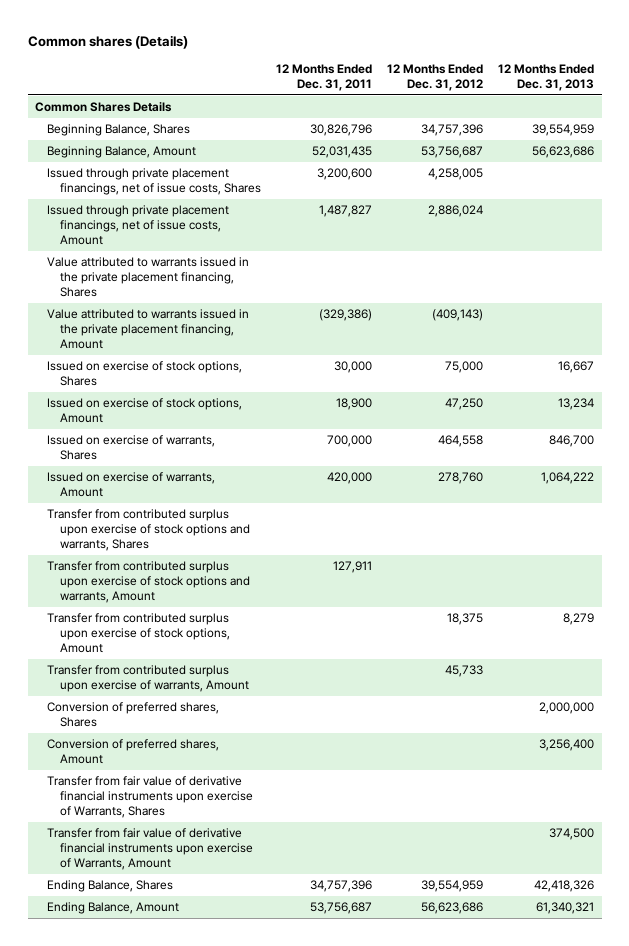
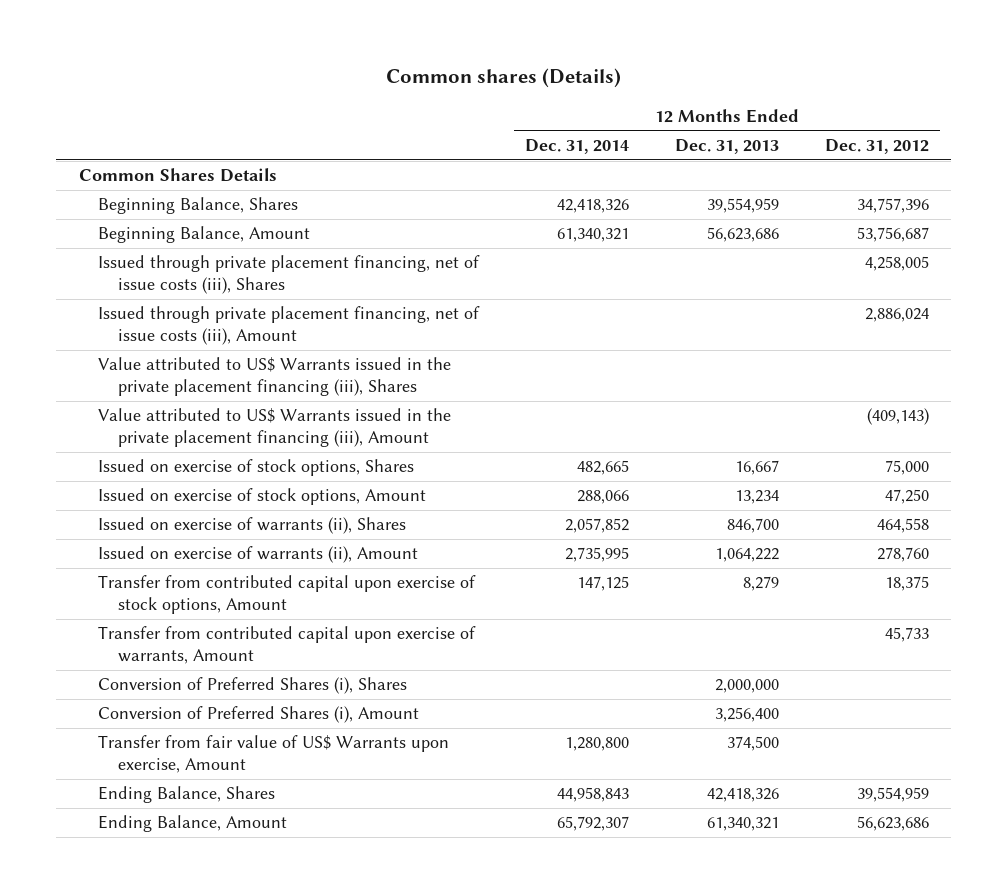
[275,63,372,91] 12 Months Ended Dec. 31, 2011 -> none
none -> [525,138,630,154] Dec. 31, 2014
[47,168,261,196] Issued through private placement financings, net of issue costs, Shares -> [98,255,481,295] Issued through private placement financing, net of issue costs (iii), Shares
[47,205,230,246] Issued through private placement financings, net of issue costs, Amount -> [98,306,481,346] Issued through private placement financing, net of issue costs (iii), Amount
[47,257,250,298] Value attributed to warrants issued in the private placement financing, Shares -> [98,357,452,397] Value attributed to US$ Warrants issued in the private placement financing (iii), Shares
[47,309,250,350] Value attributed to warrants issued in the private placement financing, Amount -> [98,408,452,448] Value attributed to US$ Warrants issued in the private placement financing (iii), Amount
[47,509,250,552] Transfer from contributed surplus upon exercise of stock options and warrants, Shares -> none
[47,561,250,604] Transfer from contributed surplus upon exercise of stock options and warrants, Amount -> none
[47,776,253,819] Transfer from fair value of derivative financial instruments upon exercise of Warrants, Shares -> none
[47,435,216,461] Issued on exercise of warrants, Shares -> [98,517,407,535] Issued on exercise of warrants (ii), Shares
[47,472,216,498] Issued on exercise of warrants, Amount -> [98,546,419,564] Issued on exercise of warrants (ii), Amount
[47,613,230,654] Transfer from contributed surplus upon exercise of stock options, Amount -> [98,575,477,615] Transfer from contributed capital upon exercise of stock options, Amount
[47,665,249,693] Transfer from contributed surplus upon exercise of warrants, Amount -> [98,626,477,665] Transfer from contributed capital upon exercise of warrants, Amount
[47,702,220,728] Conversion of preferred shares, Shares -> [98,677,408,695] Conversion of Preferred Shares (i), Shares
[47,739,220,765] Conversion of preferred shares, Amount -> [98,706,420,724] Conversion of Preferred Shares (i), Amount
[47,828,253,871] Transfer from fair value of derivative financial instruments upon exercise of Warrants, Amount -> [98,735,450,774] Transfer from fair value of US$ Warrants upon exercise, Amount

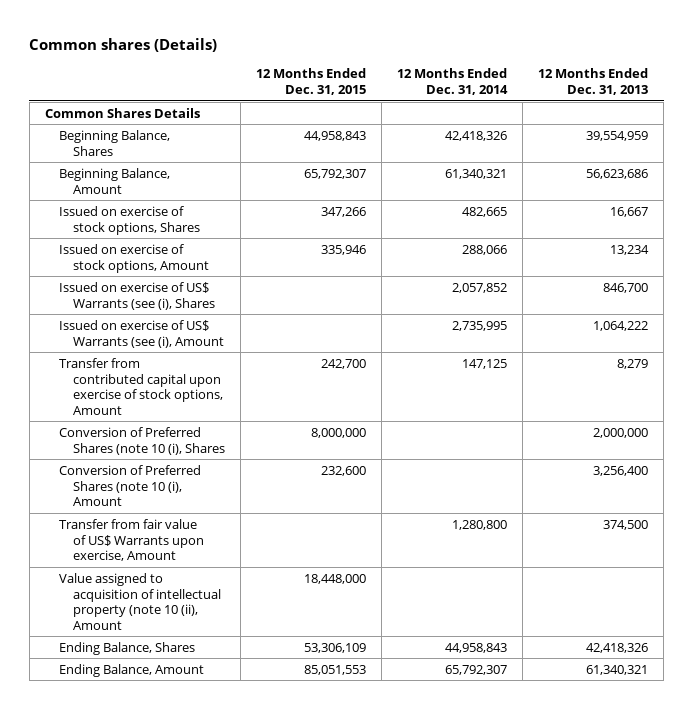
[824,138,929,154] Dec. 31, 2012 -> none
none -> [255,68,366,96] 12 Months Ended Dec. 31, 2015
[98,255,481,295] Issued through private placement financing, net of issue costs (iii), Shares -> none
[98,306,481,346] Issued through private placement financing, net of issue costs (iii), Amount -> none
[98,357,452,397] Value attributed to US$ Warrants issued in the private placement financing (iii), Shares -> none
[98,408,452,448] Value attributed to US$ Warrants issued in the private placement financing (iii), Amount -> none
[98,517,407,535] Issued on exercise of warrants (ii), Shares -> [58,281,215,310] Issued on exercise of US$ Warrants (see (i), Shares
[98,546,419,564] Issued on exercise of warrants (ii), Amount -> [58,319,224,348] Issued on exercise of US$ Warrants (see (i), Amount
[98,626,477,665] Transfer from contributed capital upon exercise of warrants, Amount -> none
[98,677,408,695] Conversion of Preferred Shares (i), Shares -> [58,426,225,455] Conversion of Preferred Shares (note 10 (i), Shares
[98,706,420,724] Conversion of Preferred Shares (i), Amount -> [58,464,201,507] Conversion of Preferred Shares (note 10 (i), Amount
none -> [58,572,221,630] Value assigned to acquisition of intellectual property (note 10 (ii), Amount

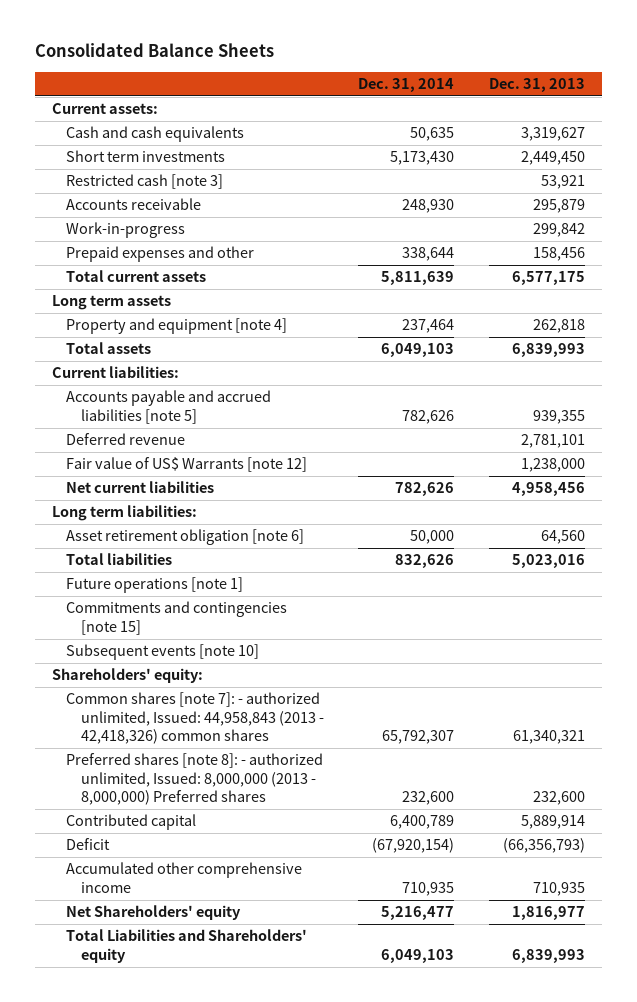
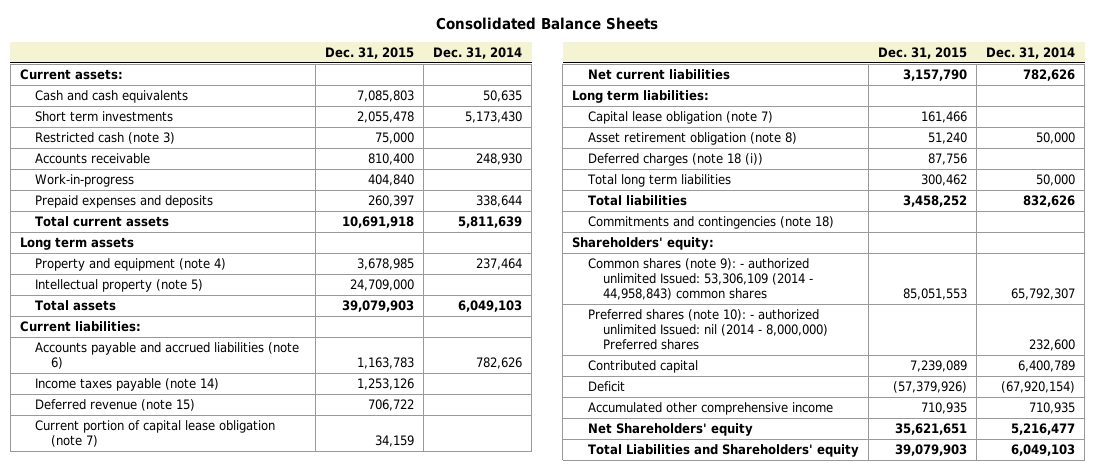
[488,77,585,92] Dec. 31, 2013 -> none
none -> [325,47,415,60] Dec. 31, 2015
[66,174,224,190] Restricted cash [note 3] -> [35,132,176,145] Restricted cash (note 3)
[66,246,255,263] Prepaid expenses and other -> [35,195,214,209] Prepaid expenses and deposits
[66,318,288,335] Property and equipment [note 4] -> [35,258,227,272] Property and equipment (note 4)
none -> [35,279,204,293] Intellectual property (note 5)
[66,457,308,473] Fair value of US$ Warrants [note 12] -> none
[66,390,272,424] Accounts payable and accrued liabilities [note 5] -> [35,342,300,369] Accounts payable and accrued liabilities (note 6)
none -> [35,378,220,392] Income taxes payable (note 14)
[66,433,186,446] Deferred revenue -> [35,399,196,412] Deferred revenue (note 15)
none -> [35,420,276,447] Current portion of capital lease obligation (note 7)
none -> [587,111,773,125] Capital lease obligation (note 7)
[66,529,305,546] Asset retirement obligation [note 6] -> [587,132,797,146] Asset retirement obligation (note 8)
none -> [587,153,763,167] Deferred charges (note 18 (i))
none -> [586,174,731,188] Total long term liabilities
[66,577,244,594] Future operations [note 1] -> none
[66,644,260,661] Subsequent events [note 10] -> none
[66,601,288,635] Commitments and contingencies [note 15] -> [587,216,834,230] Commitments and contingencies (note 18)
[66,692,324,745] Common shares [note 7]: - authorized unlimited, Issued: 44,958,843 (2013 - 42,418,326) common shares -> [587,258,814,300] Common shares (note 9): - authorized unlimited Issued: 53,306,109 (2014 - 44,958,843) common shares
[66,753,324,806] Preferred shares [note 8]: - authorized unlimited, Issued: 8,000,000 (2013 - 8,000,000) Preferred shares -> [587,309,829,350] Preferred shares (note 10): - authorized unlimited Issued: nil (2014 - 8,000,000) Preferred shares

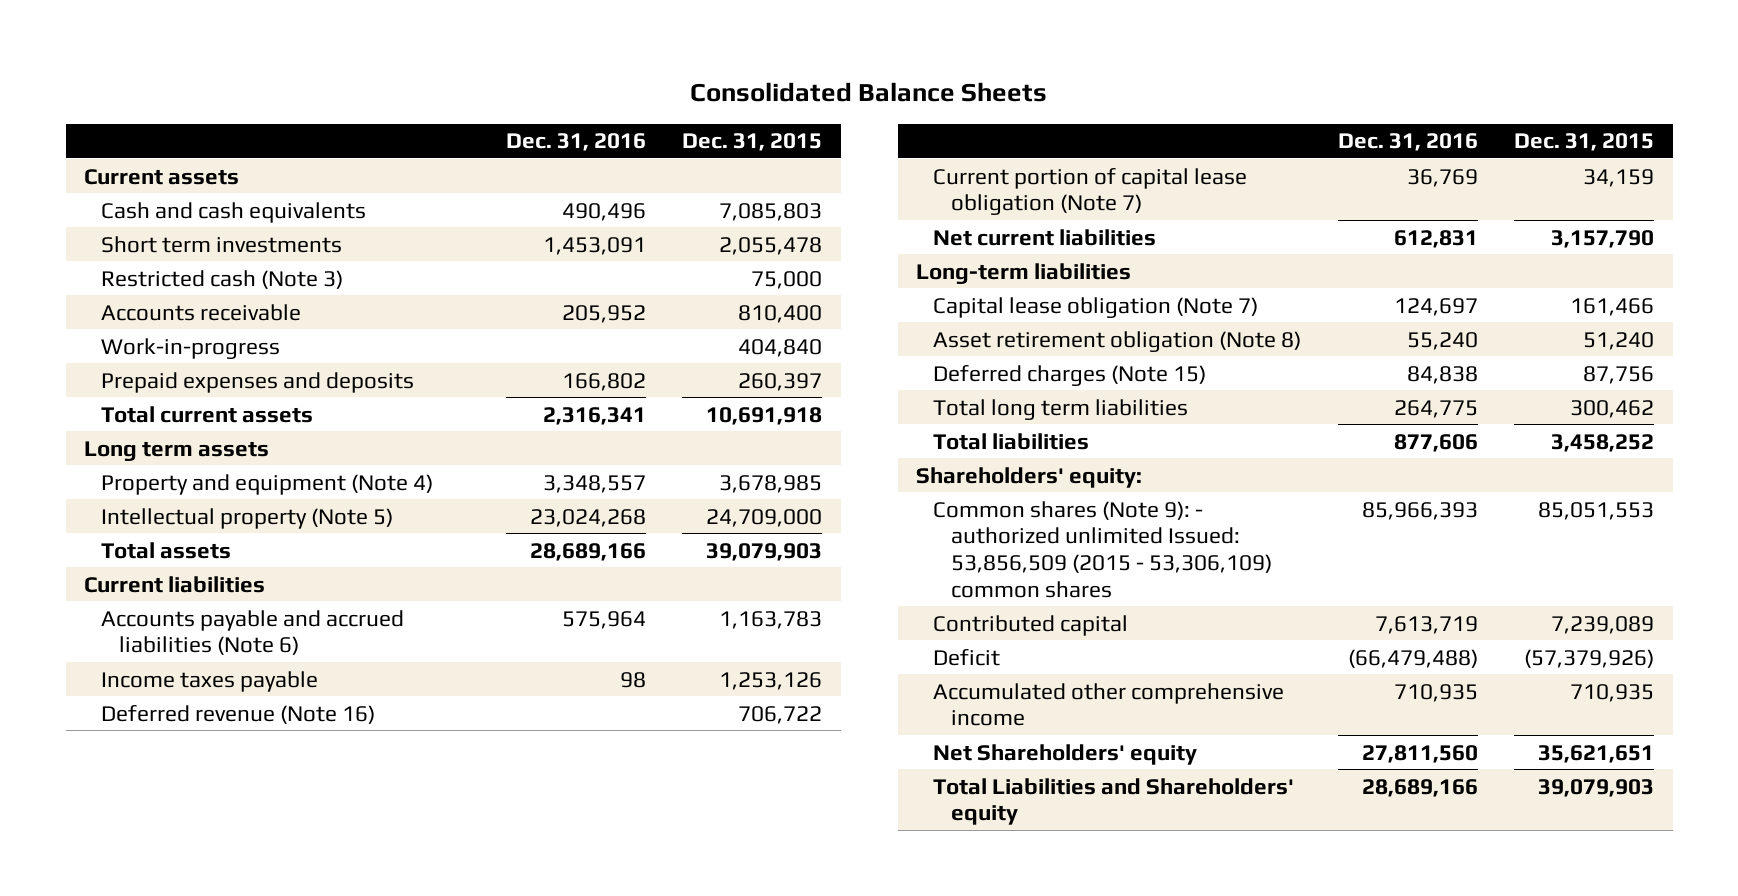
[433,47,523,60] Dec. 31, 2014 -> none
none -> [505,133,646,152] Dec. 31, 2016
[19,69,123,81] Current assets: -> [83,168,239,185] Current assets
[35,132,176,145] Restricted cash (note 3) -> [101,269,344,289] Restricted cash (Note 3)
[35,258,227,272] Property and equipment (note 4) -> [101,473,434,495] Property and equipment (Note 4)
[35,279,204,293] Intellectual property (note 5) -> [101,507,394,529] Intellectual property (Note 5)
[19,321,141,333] Current liabilities: -> [83,575,265,593] Current liabilities
[35,342,300,369] Accounts payable and accrued liabilities (note 6) -> [101,609,405,656] Accounts payable and accrued liabilities (Note 6)
[35,378,220,392] Income taxes payable (note 14) -> [101,670,319,692] Income taxes payable
[35,399,196,412] Deferred revenue (note 15) -> [101,704,376,724] Deferred revenue (Note 16)
[35,420,276,447] Current portion of capital lease obligation (note 7) -> [933,167,1248,216] Current portion of capital lease obligation (Note 7)
[572,90,710,104] Long term liabilities: -> [915,262,1131,284] Long-term liabilities
[587,111,773,125] Capital lease obligation (note 7) -> [933,296,1259,318] Capital lease obligation (Note 7)
[587,132,797,146] Asset retirement obligation (note 8) -> [933,330,1302,352] Asset retirement obligation (Note 8)
[587,153,763,167] Deferred charges (note 18 (i)) -> [933,364,1207,386] Deferred charges (Note 15)
[587,216,834,230] Commitments and contingencies (note 18) -> none
[587,309,829,350] Preferred shares (note 10): - authorized unlimited Issued: nil (2014 - 8,000,000) Preferred shares -> none
[587,258,814,300] Common shares (note 9): - authorized unlimited Issued: 53,306,109 (2014 - 44,958,843) common shares -> [933,500,1272,598] Common shares (Note 9): - authorized unlimited Issued: 53,856,509 (2015 - 53,306,109) common shares

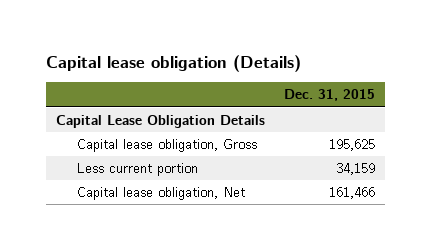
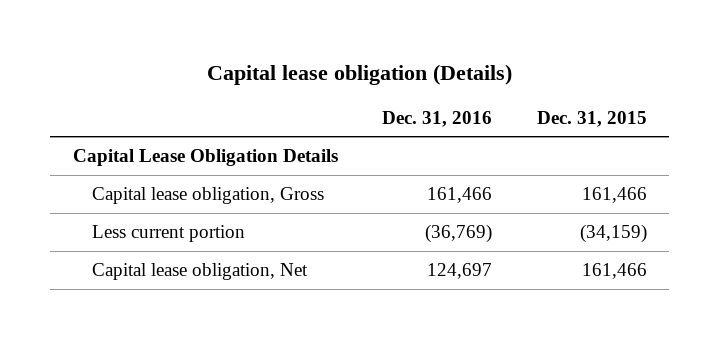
none -> [382,110,493,127] Dec. 31, 2016
[329,139,376,152] 195,625 -> [582,186,648,203] 161,466
[336,163,376,176] 34,159 -> [580,223,648,243] (34,159)

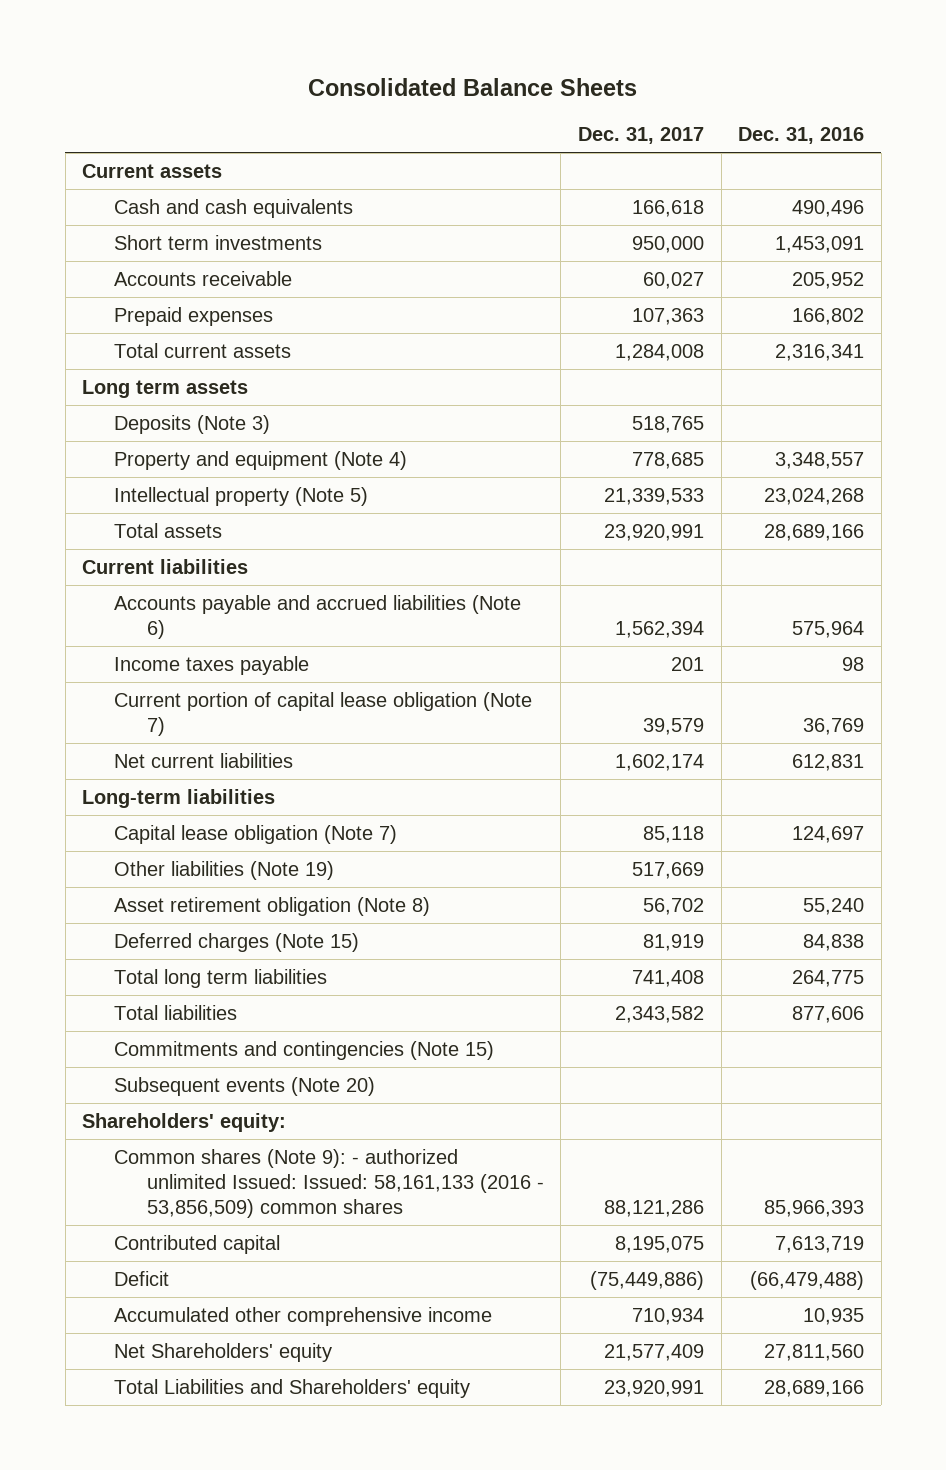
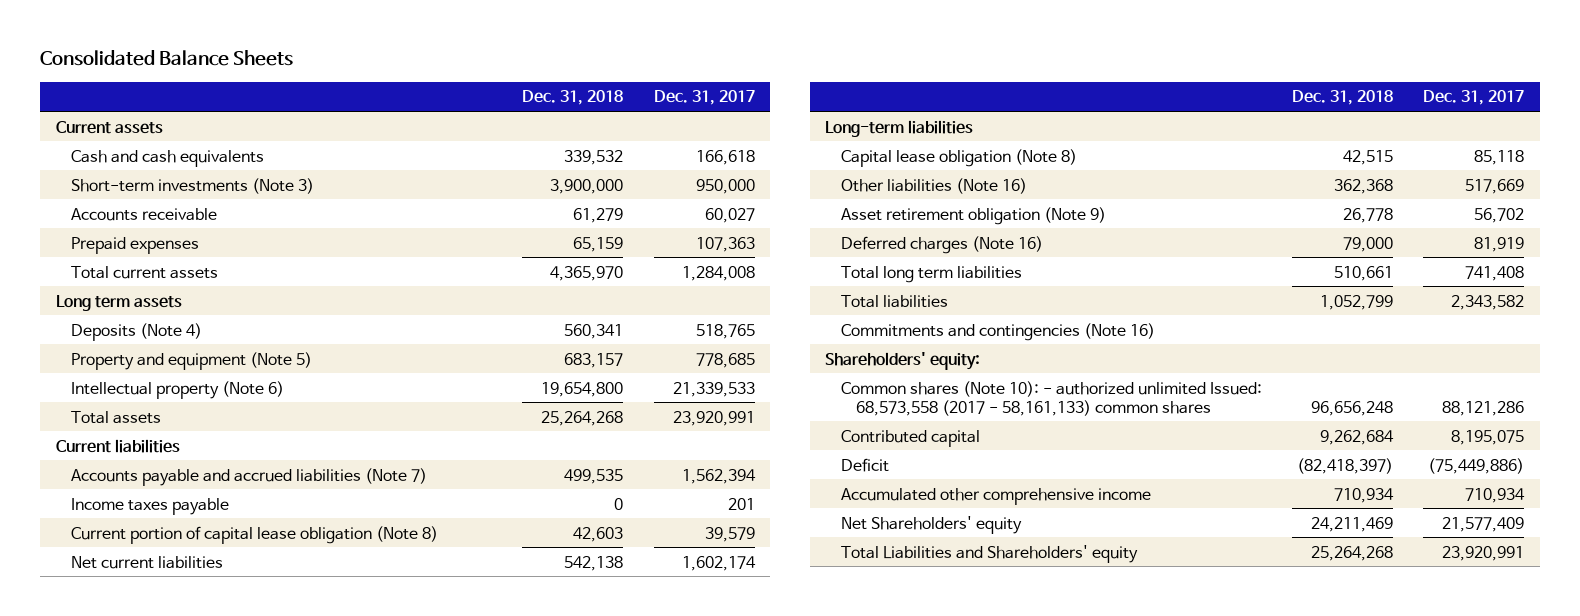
[738,127,865,145] Dec. 31, 2016 -> none
none -> [522,90,624,106] Dec. 31, 2018
[114,234,323,250] Short term investments -> [70,177,314,194] Short-term investments (Note 3)
[114,414,271,434] Deposits (Note 3) -> [70,322,202,341] Deposits (Note 4)
[114,450,408,470] Property and equipment (Note 4) -> [70,351,312,370] Property and equipment (Note 5)
[114,486,369,506] Intellectual property (Note 5) -> [70,380,284,399] Intellectual property (Note 6)
[114,594,522,640] Accounts payable and accrued liabilities (Note 6) -> [70,467,427,486] Accounts payable and accrued liabilities (Note 7)
[114,691,533,737] Current portion of capital lease obligation (Note 7) -> [70,525,438,544] Current portion of capital lease obligation (Note 8)
[114,824,398,844] Capital lease obligation (Note 7) -> [840,148,1077,167] Capital lease obligation (Note 8)
[114,860,335,880] Other liabilities (Note 19) -> [840,177,1027,194] Other liabilities (Note 16)
[114,896,431,916] Asset retirement obligation (Note 8) -> [840,206,1106,225] Asset retirement obligation (Note 9)
[114,932,360,952] Deferred charges (Note 15) -> [840,235,1043,254] Deferred charges (Note 16)
[114,1076,376,1096] Subsequent events (Note 20) -> none
[114,1040,495,1060] Commitments and contingencies (Note 15) -> [840,322,1155,341] Commitments and contingencies (Note 16)
[114,1148,544,1219] Common shares (Note 9): - authorized unlimited Issued: Issued: 58,161,133 (2016 - 53,856,509) common shares -> [840,380,1262,416] Common shares (Note 10): - authorized unlimited Issued: 68,573,558 (2017 - 58,161,133) common shares

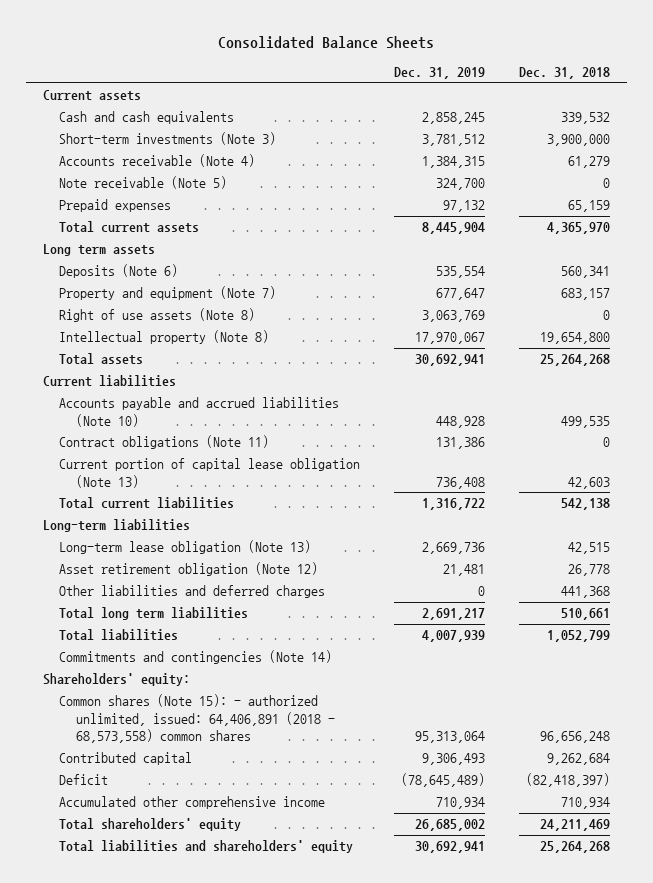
[653,90,755,106] Dec. 31, 2017 -> none
none -> [394,66,486,79] Dec. 31, 2019
[70,207,217,221] Accounts receivable -> [59,154,256,168] Accounts receivable (Note 4)
none -> [59,176,228,190] Note receivable (Note 5)
[70,322,202,341] Deposits (Note 4) -> [59,264,179,279] Deposits (Note 6)
[70,351,312,370] Property and equipment (Note 5) -> [59,286,277,301] Property and equipment (Note 7)
none -> [59,308,256,323] Right of use assets (Note 8)
[70,380,284,399] Intellectual property (Note 6) -> [59,330,270,345] Intellectual property (Note 8)
[70,497,229,515] Income taxes payable -> none
[70,467,427,486] Accounts payable and accrued liabilities (Note 7) -> [59,397,340,427] Accounts payable and accrued liabilities (Note 10)
none -> [59,435,270,450] Contract obligations (Note 11)
[70,525,438,544] Current portion of capital lease obligation (Note 8) -> [59,458,361,488] Current portion of capital lease obligation (Note 13)
[70,555,223,569] Net current liabilities -> [59,497,235,510] Total current liabilities
[840,177,1027,194] Other liabilities (Note 16) -> none
[840,235,1043,254] Deferred charges (Note 16) -> none
[840,148,1077,167] Capital lease obligation (Note 8) -> [59,540,312,555] Long-term lease obligation (Note 13)
[840,206,1106,225] Asset retirement obligation (Note 9) -> [59,562,319,577] Asset retirement obligation (Note 12)
none -> [59,585,326,599] Other liabilities and deferred charges
[840,322,1155,341] Commitments and contingencies (Note 16) -> [59,650,333,665] Commitments and contingencies (Note 14)
[840,380,1262,416] Common shares (Note 10): - authorized unlimited Issued: 68,573,558 (2017 - 58,161,133) common shares -> [59,694,336,743] Common shares (Note 15): - authorized unlimited, issued: 64,406,891 (2018 - 68,573,558) common shares
[840,515,1022,534] Net Shareholders' equity -> [59,818,242,832] Total shareholders' equity
[840,544,1138,563] Total Liabilities and Shareholders' equity -> [59,840,354,854] Total liabilities and shareholders' equity

